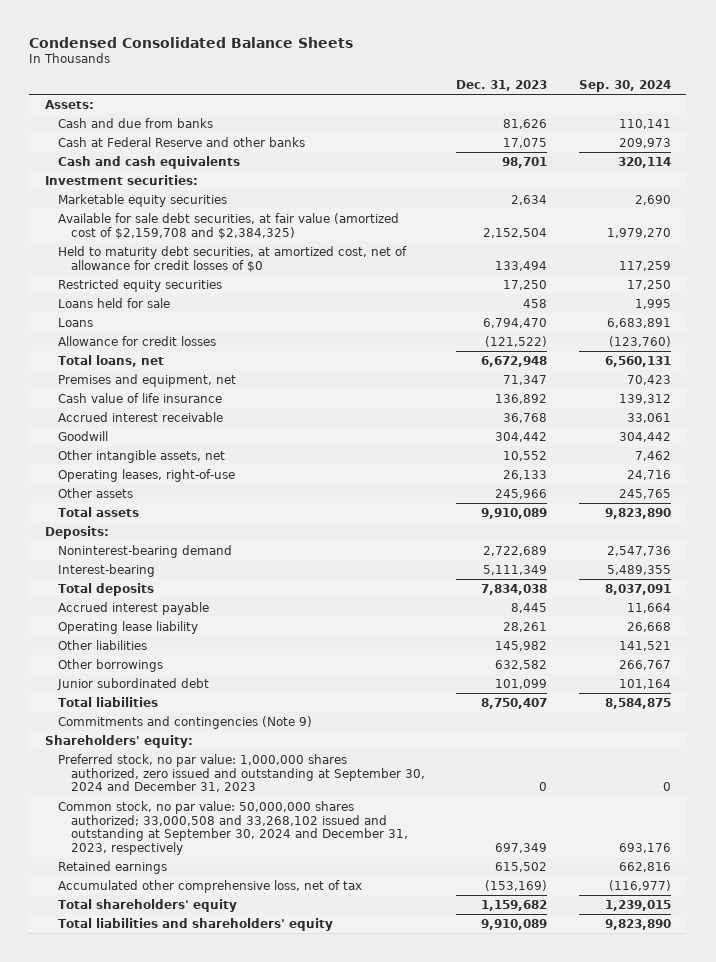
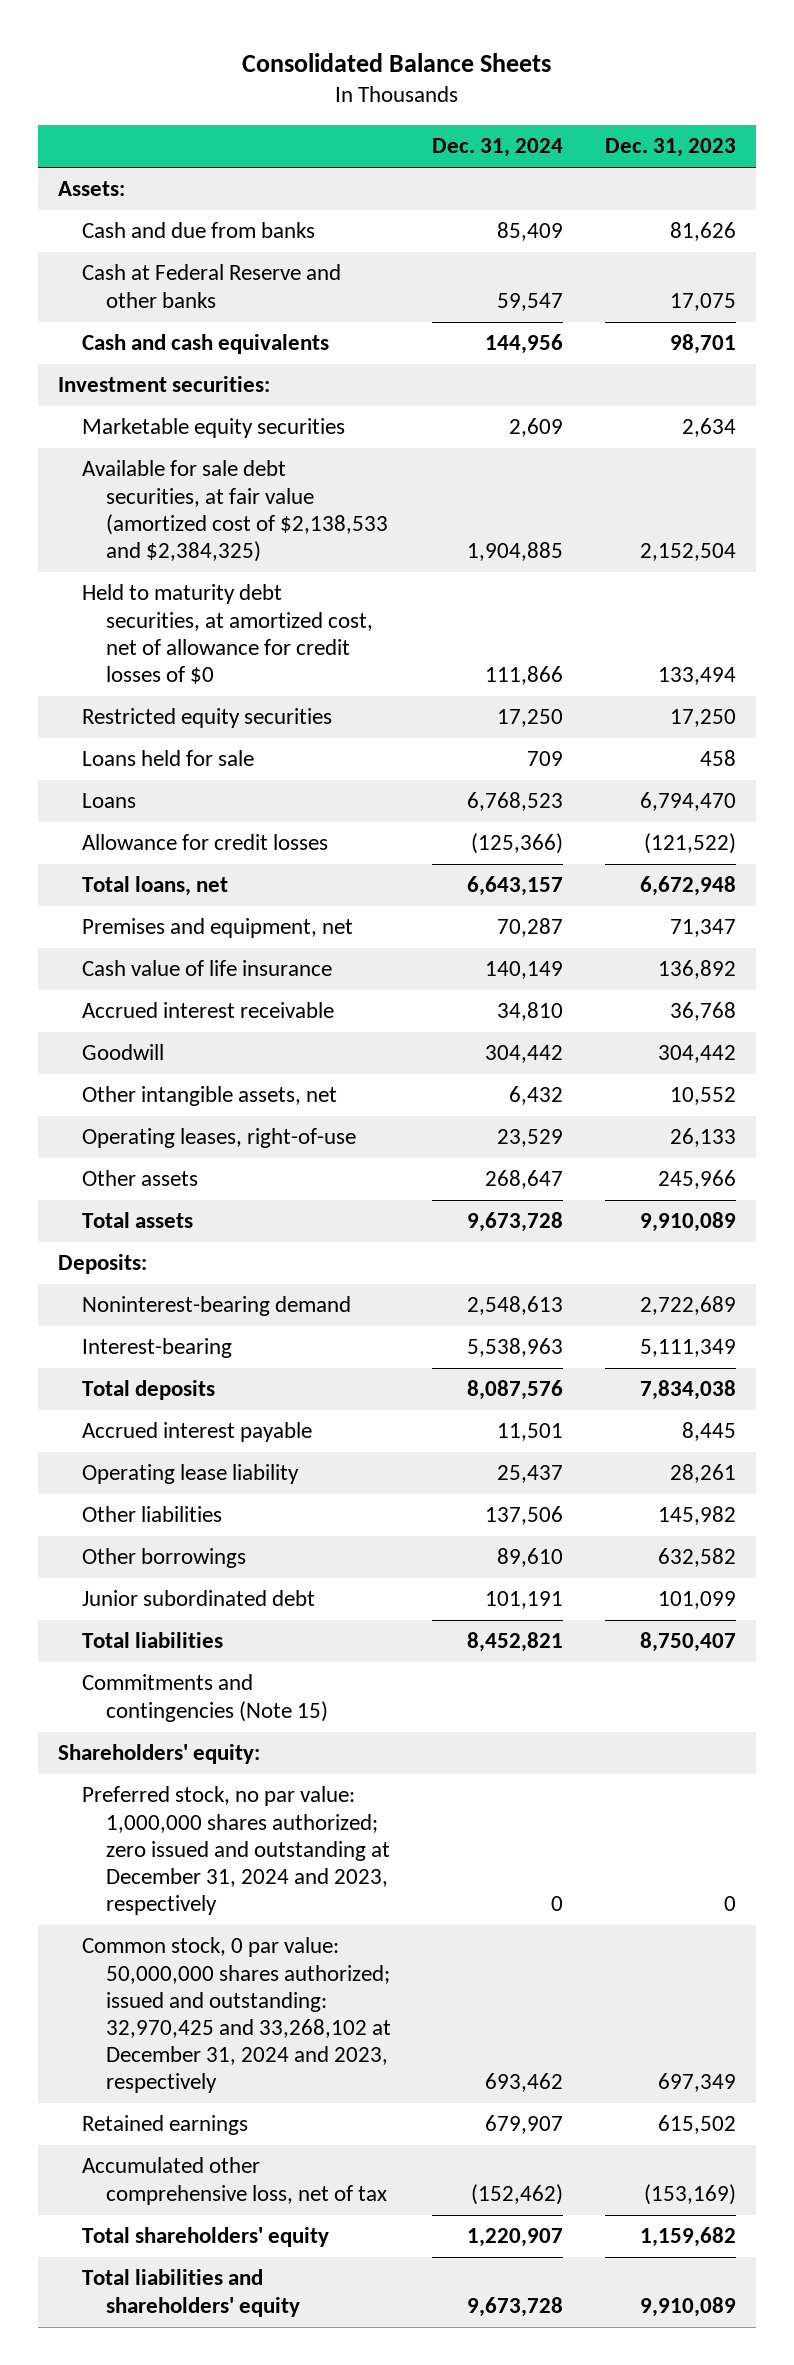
[29,36,354,48] Condensed Consolidated Balance Sheets -> [241,53,551,73] Consolidated Balance Sheets
[578,79,671,92] Sep. 30, 2024 -> none
none -> [432,138,564,158] Dec. 31, 2024
[57,212,399,239] Available for sale debt securities, at fair value (amortized cost of $2,159,708 and $2,384,325) -> [82,460,389,562] Available for sale debt securities, at fair value (amortized cost of $2,138,533 and $2,384,325)
[57,715,312,729] Commitments and contingencies (Note 9) -> [82,1674,329,1722] Commitments and contingencies (Note 15)
[57,753,425,793] Preferred stock, no par value: 1,000,000 shares authorized, zero issued and outstanding at September 30, 2024 and December 31, 2023 -> [82,1786,391,1916] Preferred stock, no par value: 1,000,000 shares authorized; zero issued and outstanding at December 31, 2024 and 2023, respectively
[57,800,408,856] Common stock, no par value: 50,000,000 shares authorized; 33,000,508 and 33,268,102 issued and outstanding at September 30, 2024 and December 31, 2023, respectively -> [82,1937,392,2094] Common stock, 0 par value: 50,000,000 shares authorized; issued and outstanding: 32,970,425 and 33,268,102 at December 31, 2024 and 2023, respectively

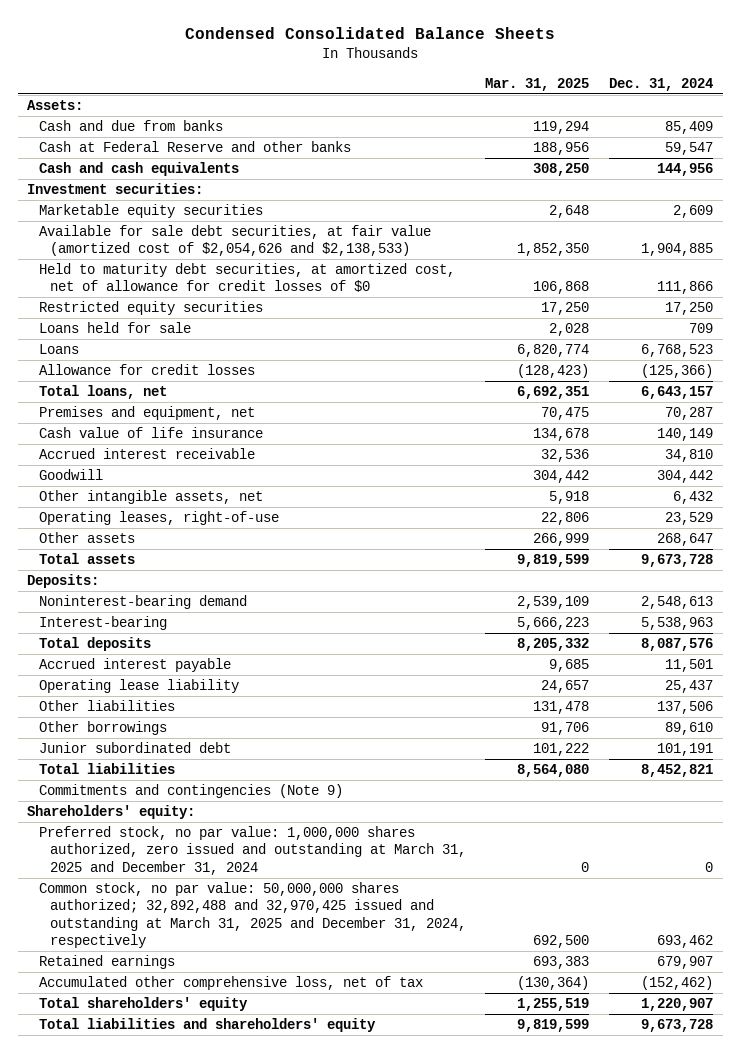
[241,53,551,73] Consolidated Balance Sheets -> [185,27,556,40] Condensed Consolidated Balance Sheets
[604,138,736,158] Dec. 31, 2023 -> none
none -> [485,77,590,91] Mar. 31, 2025
[82,460,389,562] Available for sale debt securities, at fair value (amortized cost of $2,138,533 and $2,384,325) -> [38,225,431,257] Available for sale debt securities, at fair value (amortized cost of $2,054,626 and $2,138,533)
[82,1674,329,1722] Commitments and contingencies (Note 15) -> [38,784,343,799] Commitments and contingencies (Note 9)
[82,1786,391,1916] Preferred stock, no par value: 1,000,000 shares authorized; zero issued and outstanding at December 31, 2024 and 2023, respectively -> [38,826,466,875] Preferred stock, no par value: 1,000,000 shares authorized, zero issued and outstanding at March 31, 2025 and December 31, 2024
[82,1937,392,2094] Common stock, 0 par value: 50,000,000 shares authorized; issued and outstanding: 32,970,425 and 33,268,102 at December 31, 2024 and 2023, respectively -> [38,882,466,948] Common stock, no par value: 50,000,000 shares authorized; 32,892,488 and 32,970,425 issued and outstanding at March 31, 2025 and December 31, 2024, respectively

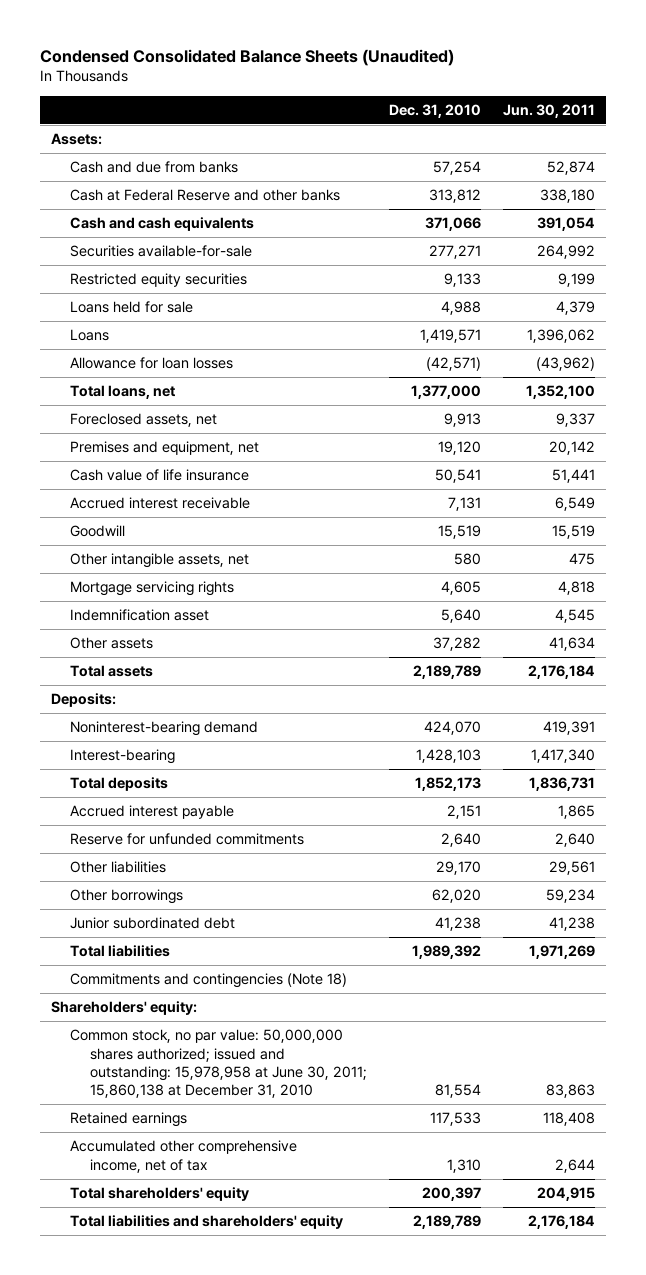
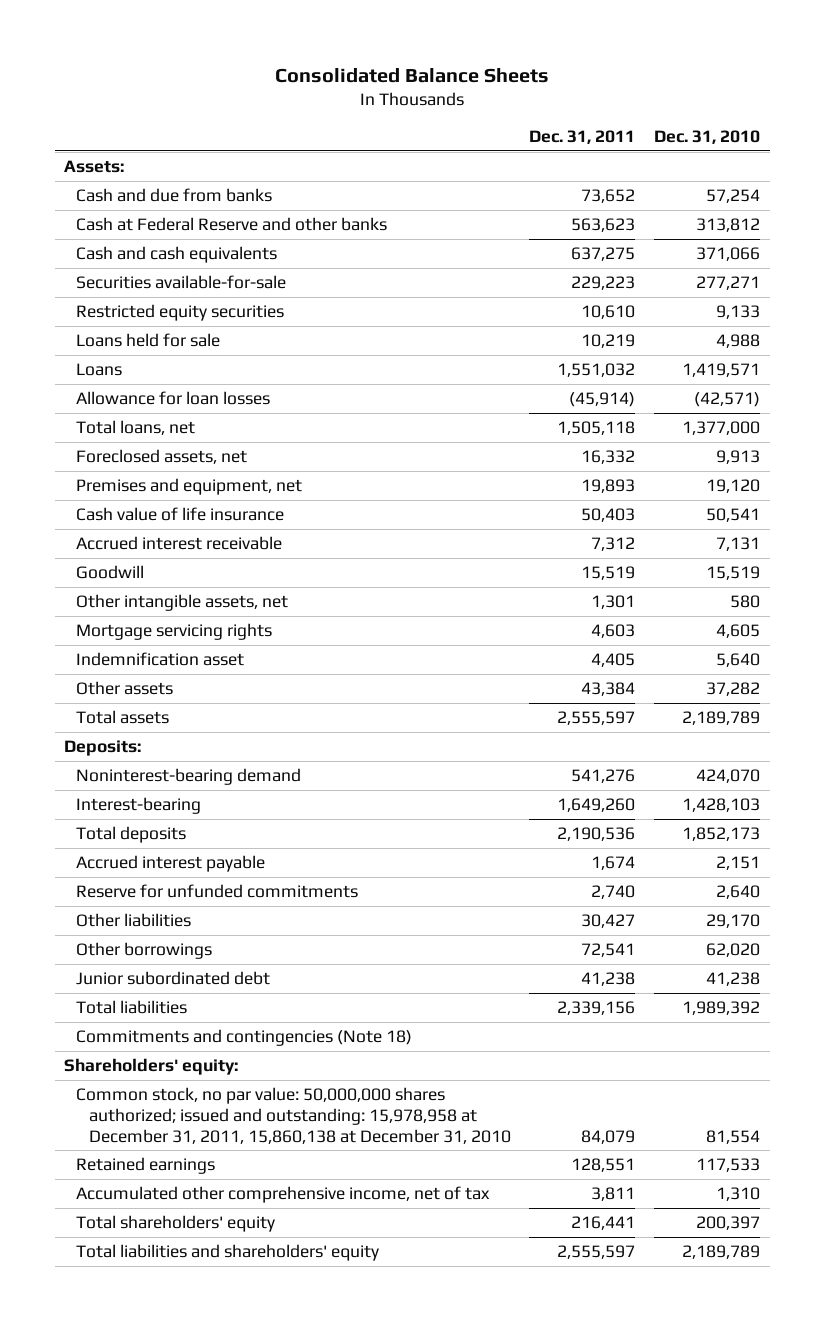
[39,48,454,66] Condensed Consolidated Balance Sheets (Unaudited) -> [275,67,550,83] Consolidated Balance Sheets
[503,103,596,118] Jun. 30, 2011 -> none
none -> [529,130,636,145] Dec. 31, 2011
[70,1029,367,1099] Common stock, no par value: 50,000,000 shares authorized; issued and outstanding: 15,978,958 at June 30, 2011; 15,860,138 at December 31, 2010 -> [76,1086,511,1144] Common stock, no par value: 50,000,000 shares authorized; issued and outstanding: 15,978,958 at December 31, 2011, 15,860,138 at December 31, 2010

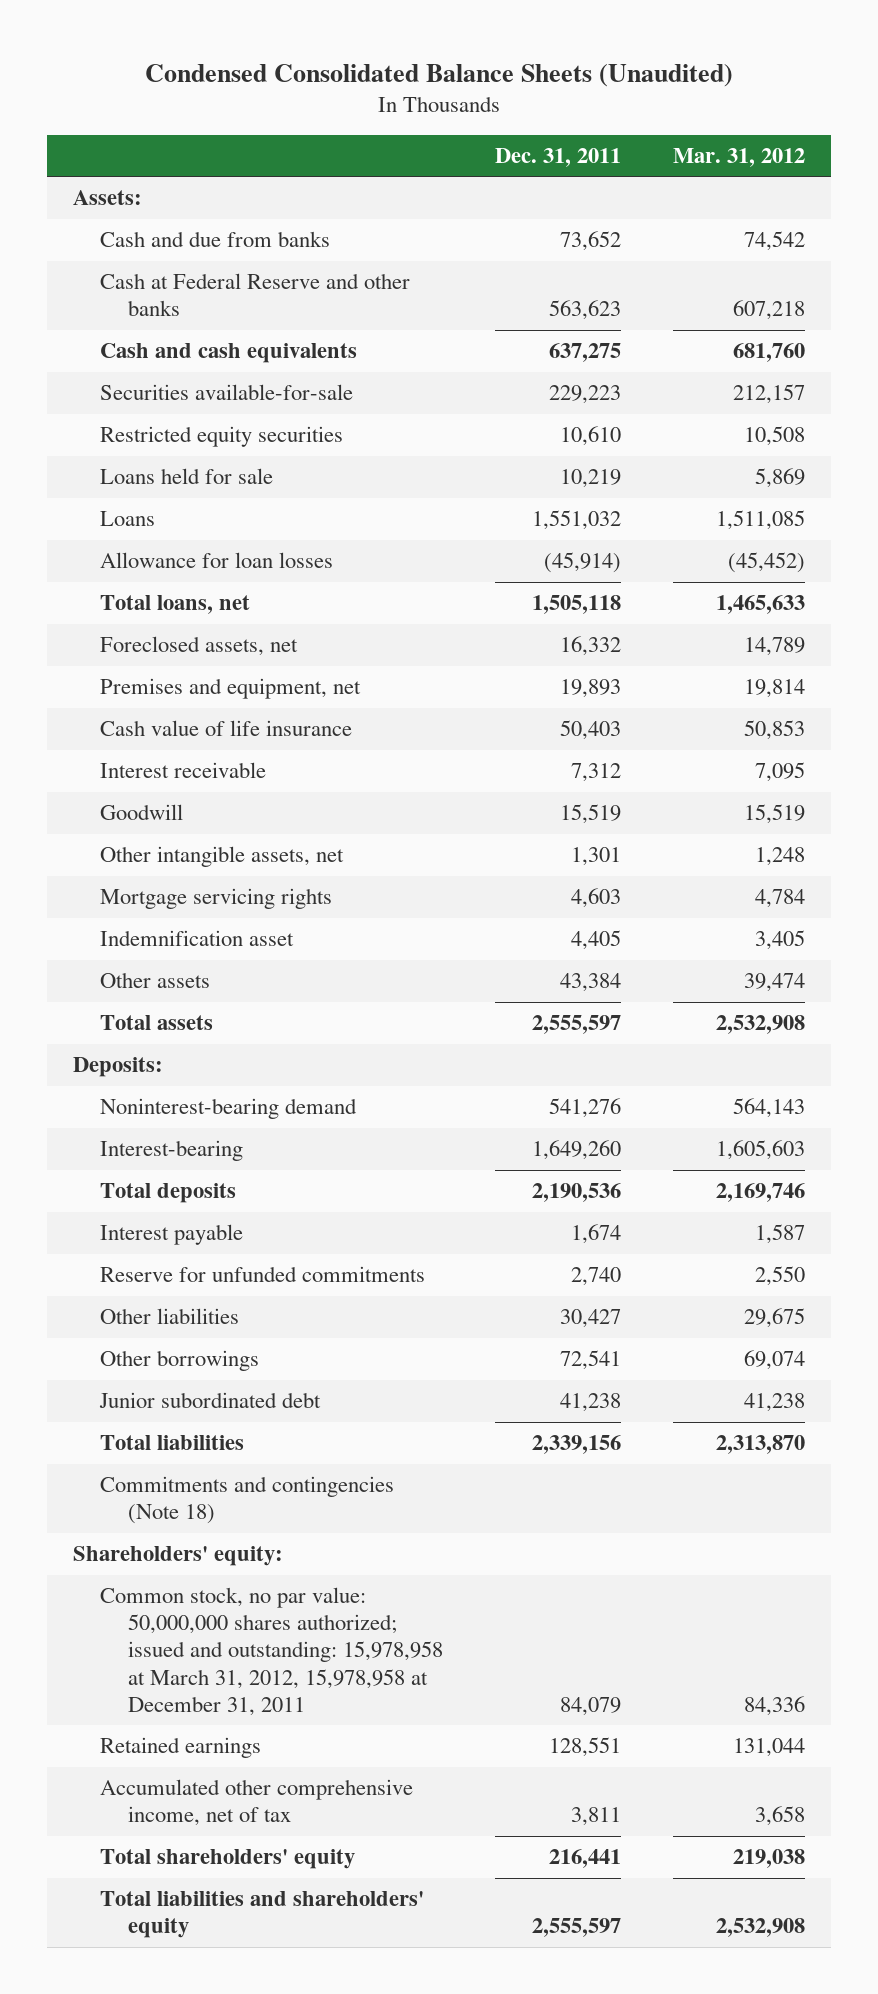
[275,67,550,83] Consolidated Balance Sheets -> [145,63,734,87] Condensed Consolidated Balance Sheets (Unaudited)
[654,130,761,145] Dec. 31, 2010 -> none
none -> [673,147,806,167] Mar. 31, 2012
[76,535,283,550] Accrued interest receivable -> [100,762,267,779] Interest receivable
[76,854,266,872] Accrued interest payable -> [100,1224,244,1246] Interest payable
[76,1086,511,1144] Common stock, no par value: 50,000,000 shares authorized; issued and outstanding: 15,978,958 at December 31, 2011, 15,860,138 at December 31, 2010 -> [100,1587,444,1716] Common stock, no par value: 50,000,000 shares authorized; issued and outstanding: 15,978,958 at March 31, 2012, 15,978,958 at December 31, 2011

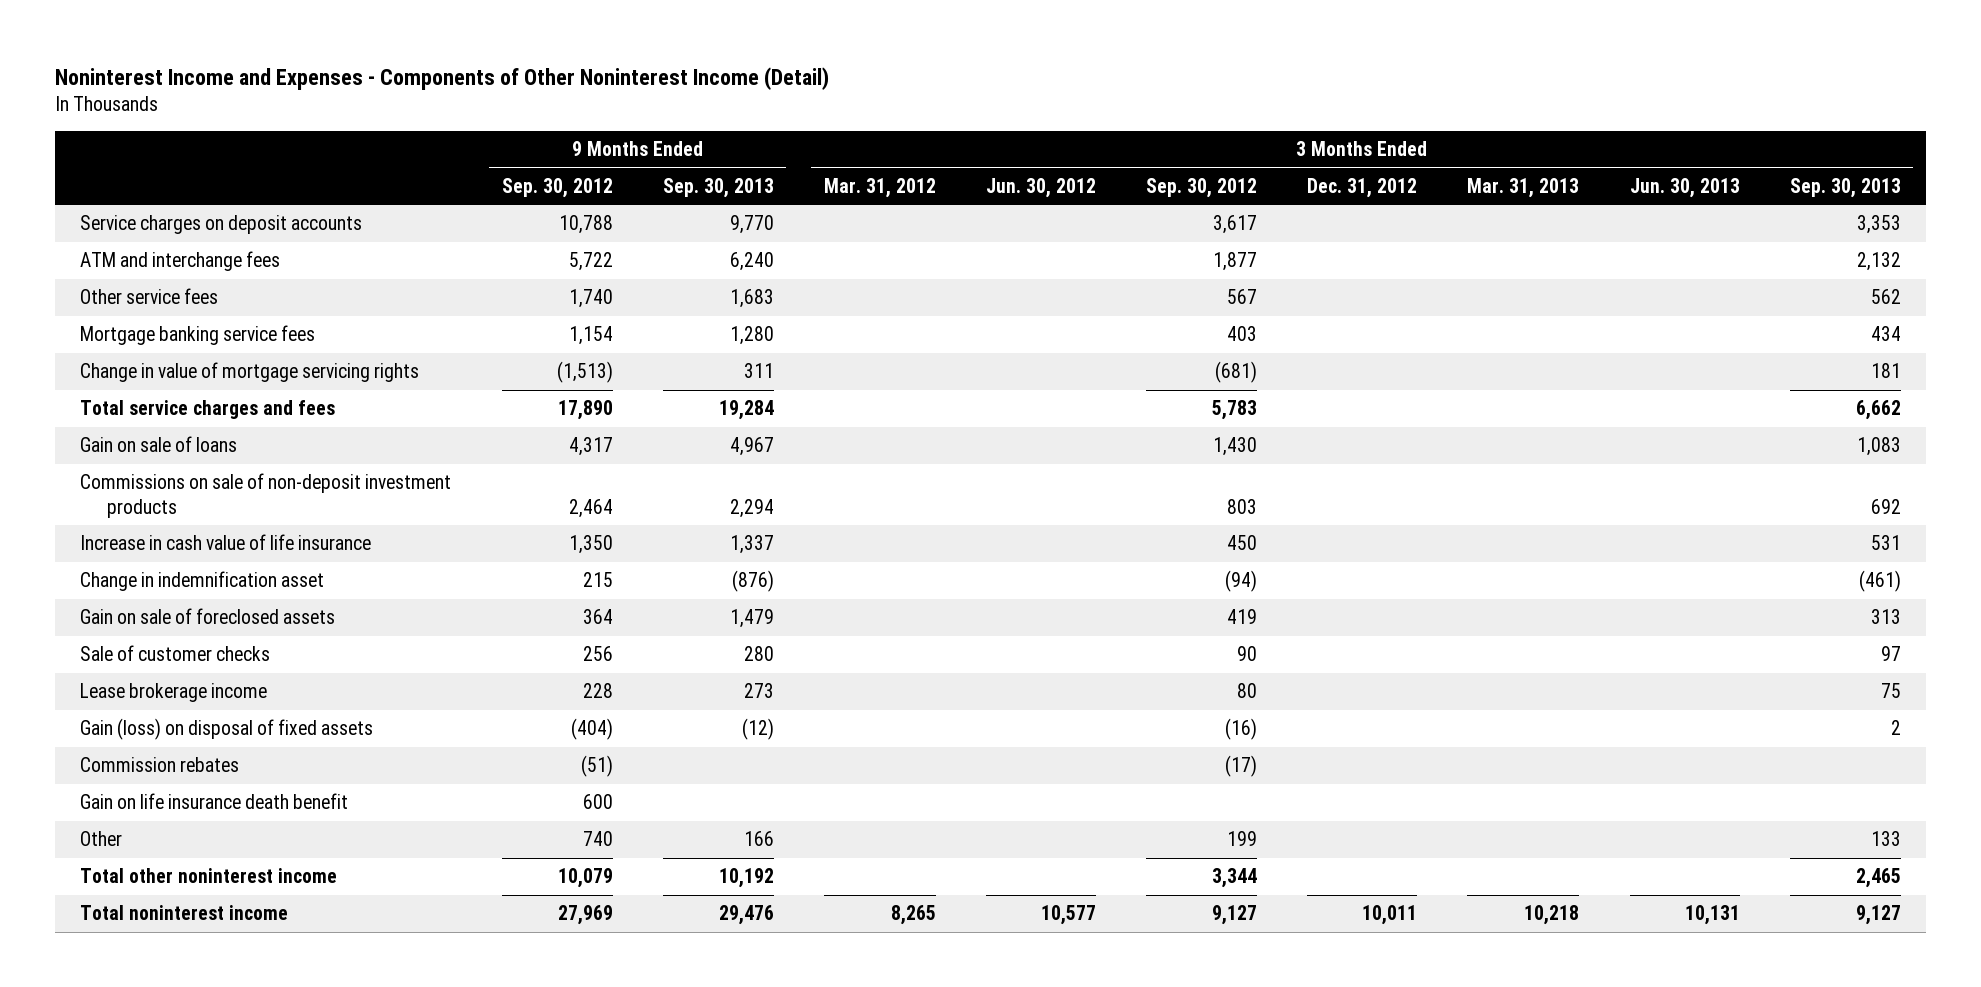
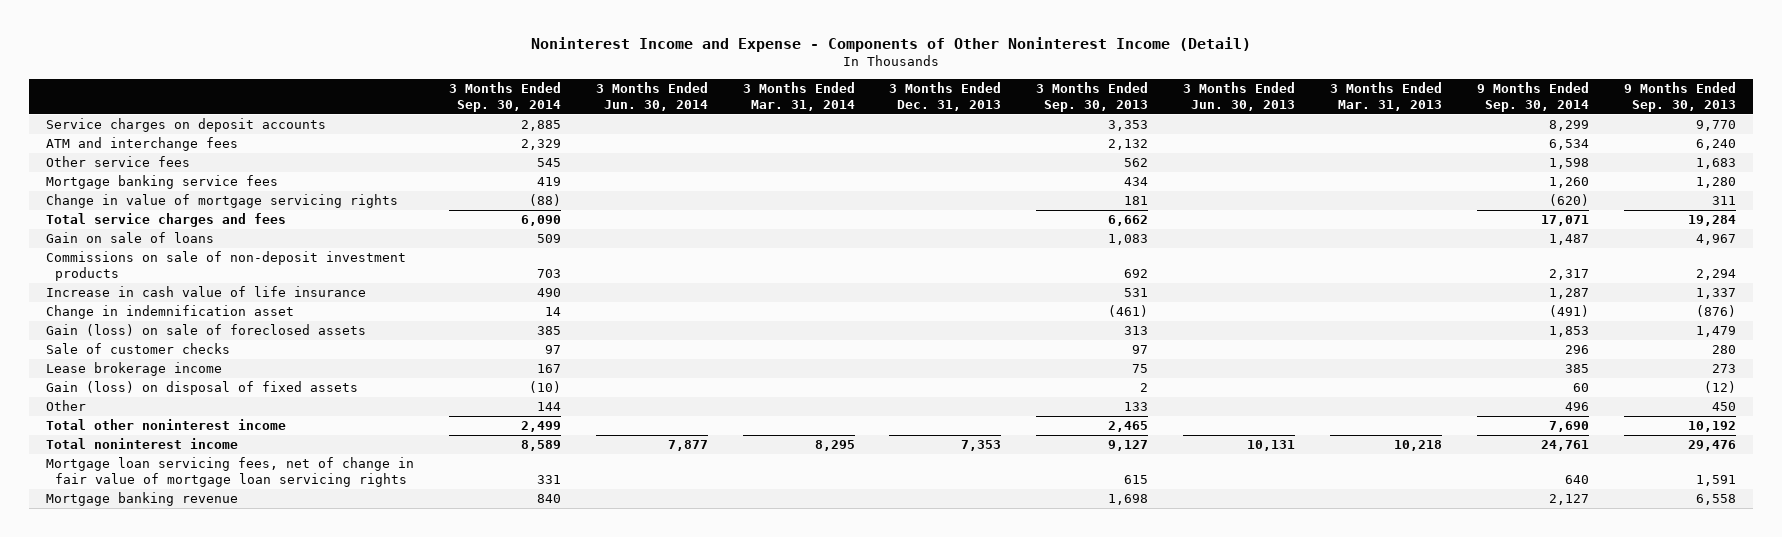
[55,67,830,91] Noninterest Income and Expenses - Components of Other Noninterest Income (Detail) -> [530,36,1251,52] Noninterest Income and Expense - Components of Other Noninterest Income (Detail)
[501,177,613,198] Sep. 30, 2012 -> none
[823,177,936,198] Mar. 31, 2012 -> none
[985,177,1096,198] Jun. 30, 2012 -> none
[1146,177,1258,198] Sep. 30, 2012 -> none
[1307,177,1418,198] Dec. 31, 2012 -> none
none -> [448,82,561,113] 3 Months Ended Sep. 30, 2014
none -> [595,82,708,112] 3 Months Ended Jun. 30, 2014
none -> [742,82,855,112] 3 Months Ended Mar. 31, 2014
none -> [889,82,1002,112] 3 Months Ended Dec. 31, 2013
none -> [1476,82,1589,113] 9 Months Ended Sep. 30, 2014
[80,608,336,625] Gain on sale of foreclosed assets -> [45,324,366,337] Gain (loss) on sale of foreclosed assets
[80,757,240,773] Commission rebates -> none
[80,793,349,810] Gain on life insurance death benefit -> none
[743,831,774,847] 166 -> [1711,402,1736,412] 450
none -> [45,457,414,488] Mortgage loan servicing fees, net of change in fair value of mortgage loan servicing rights
none -> [45,492,238,507] Mortgage banking revenue

